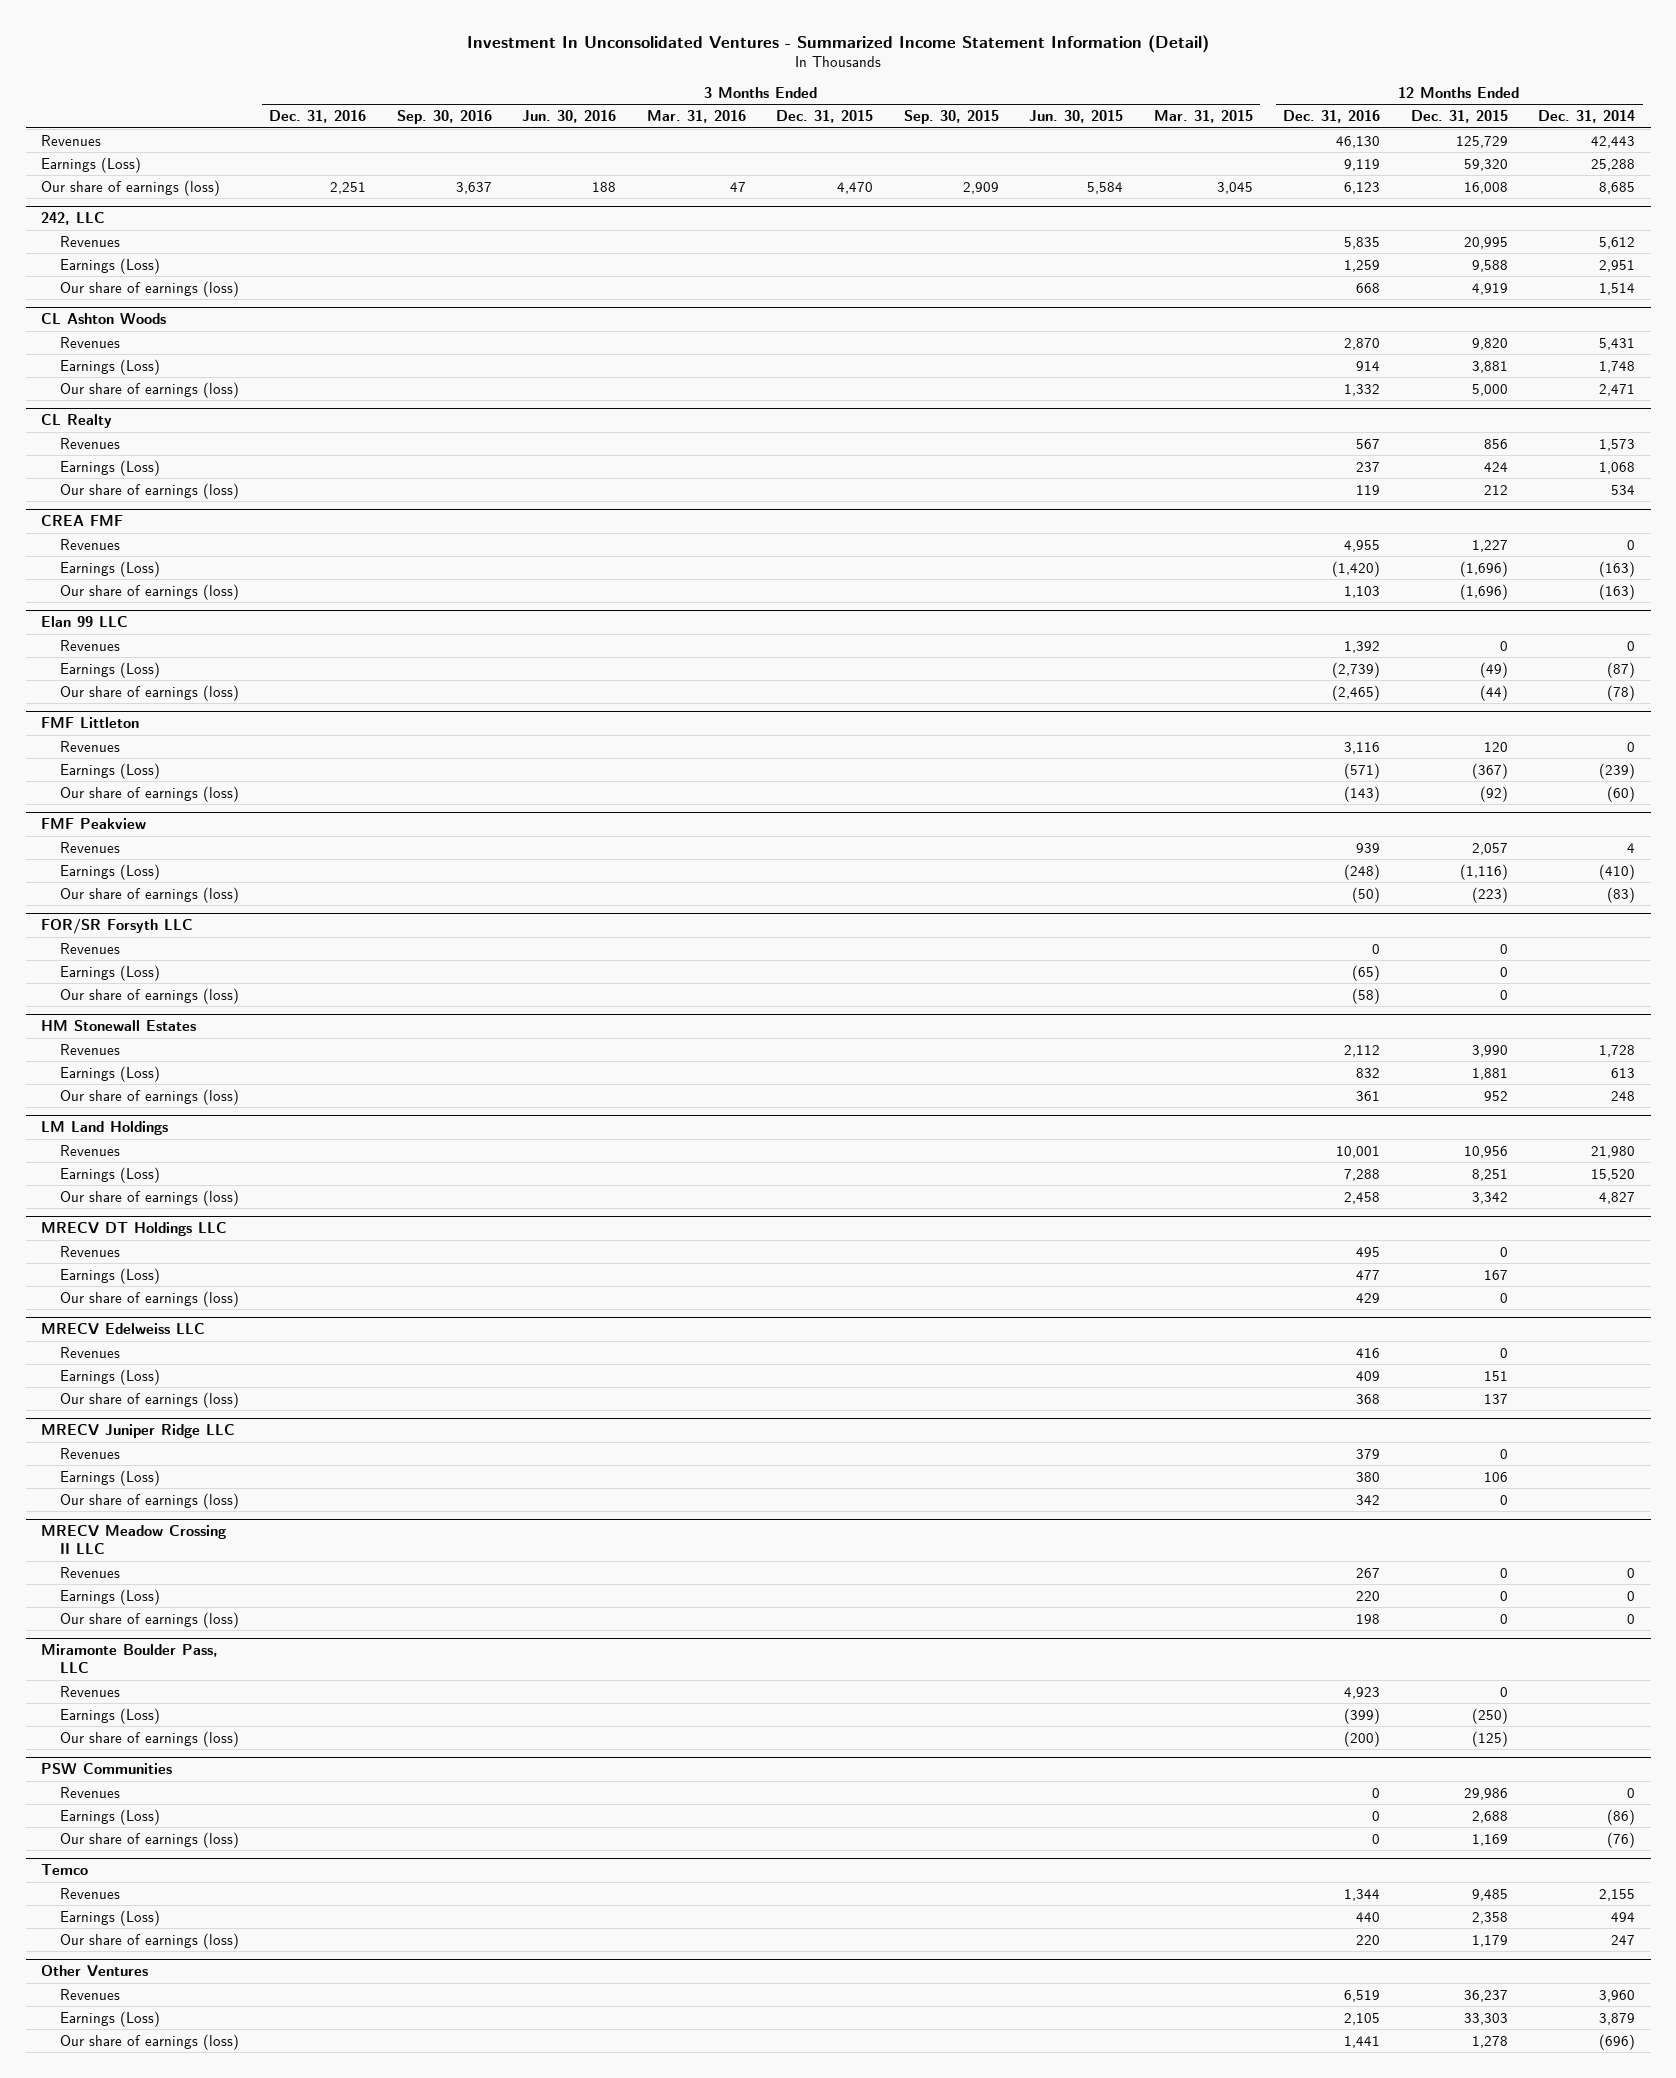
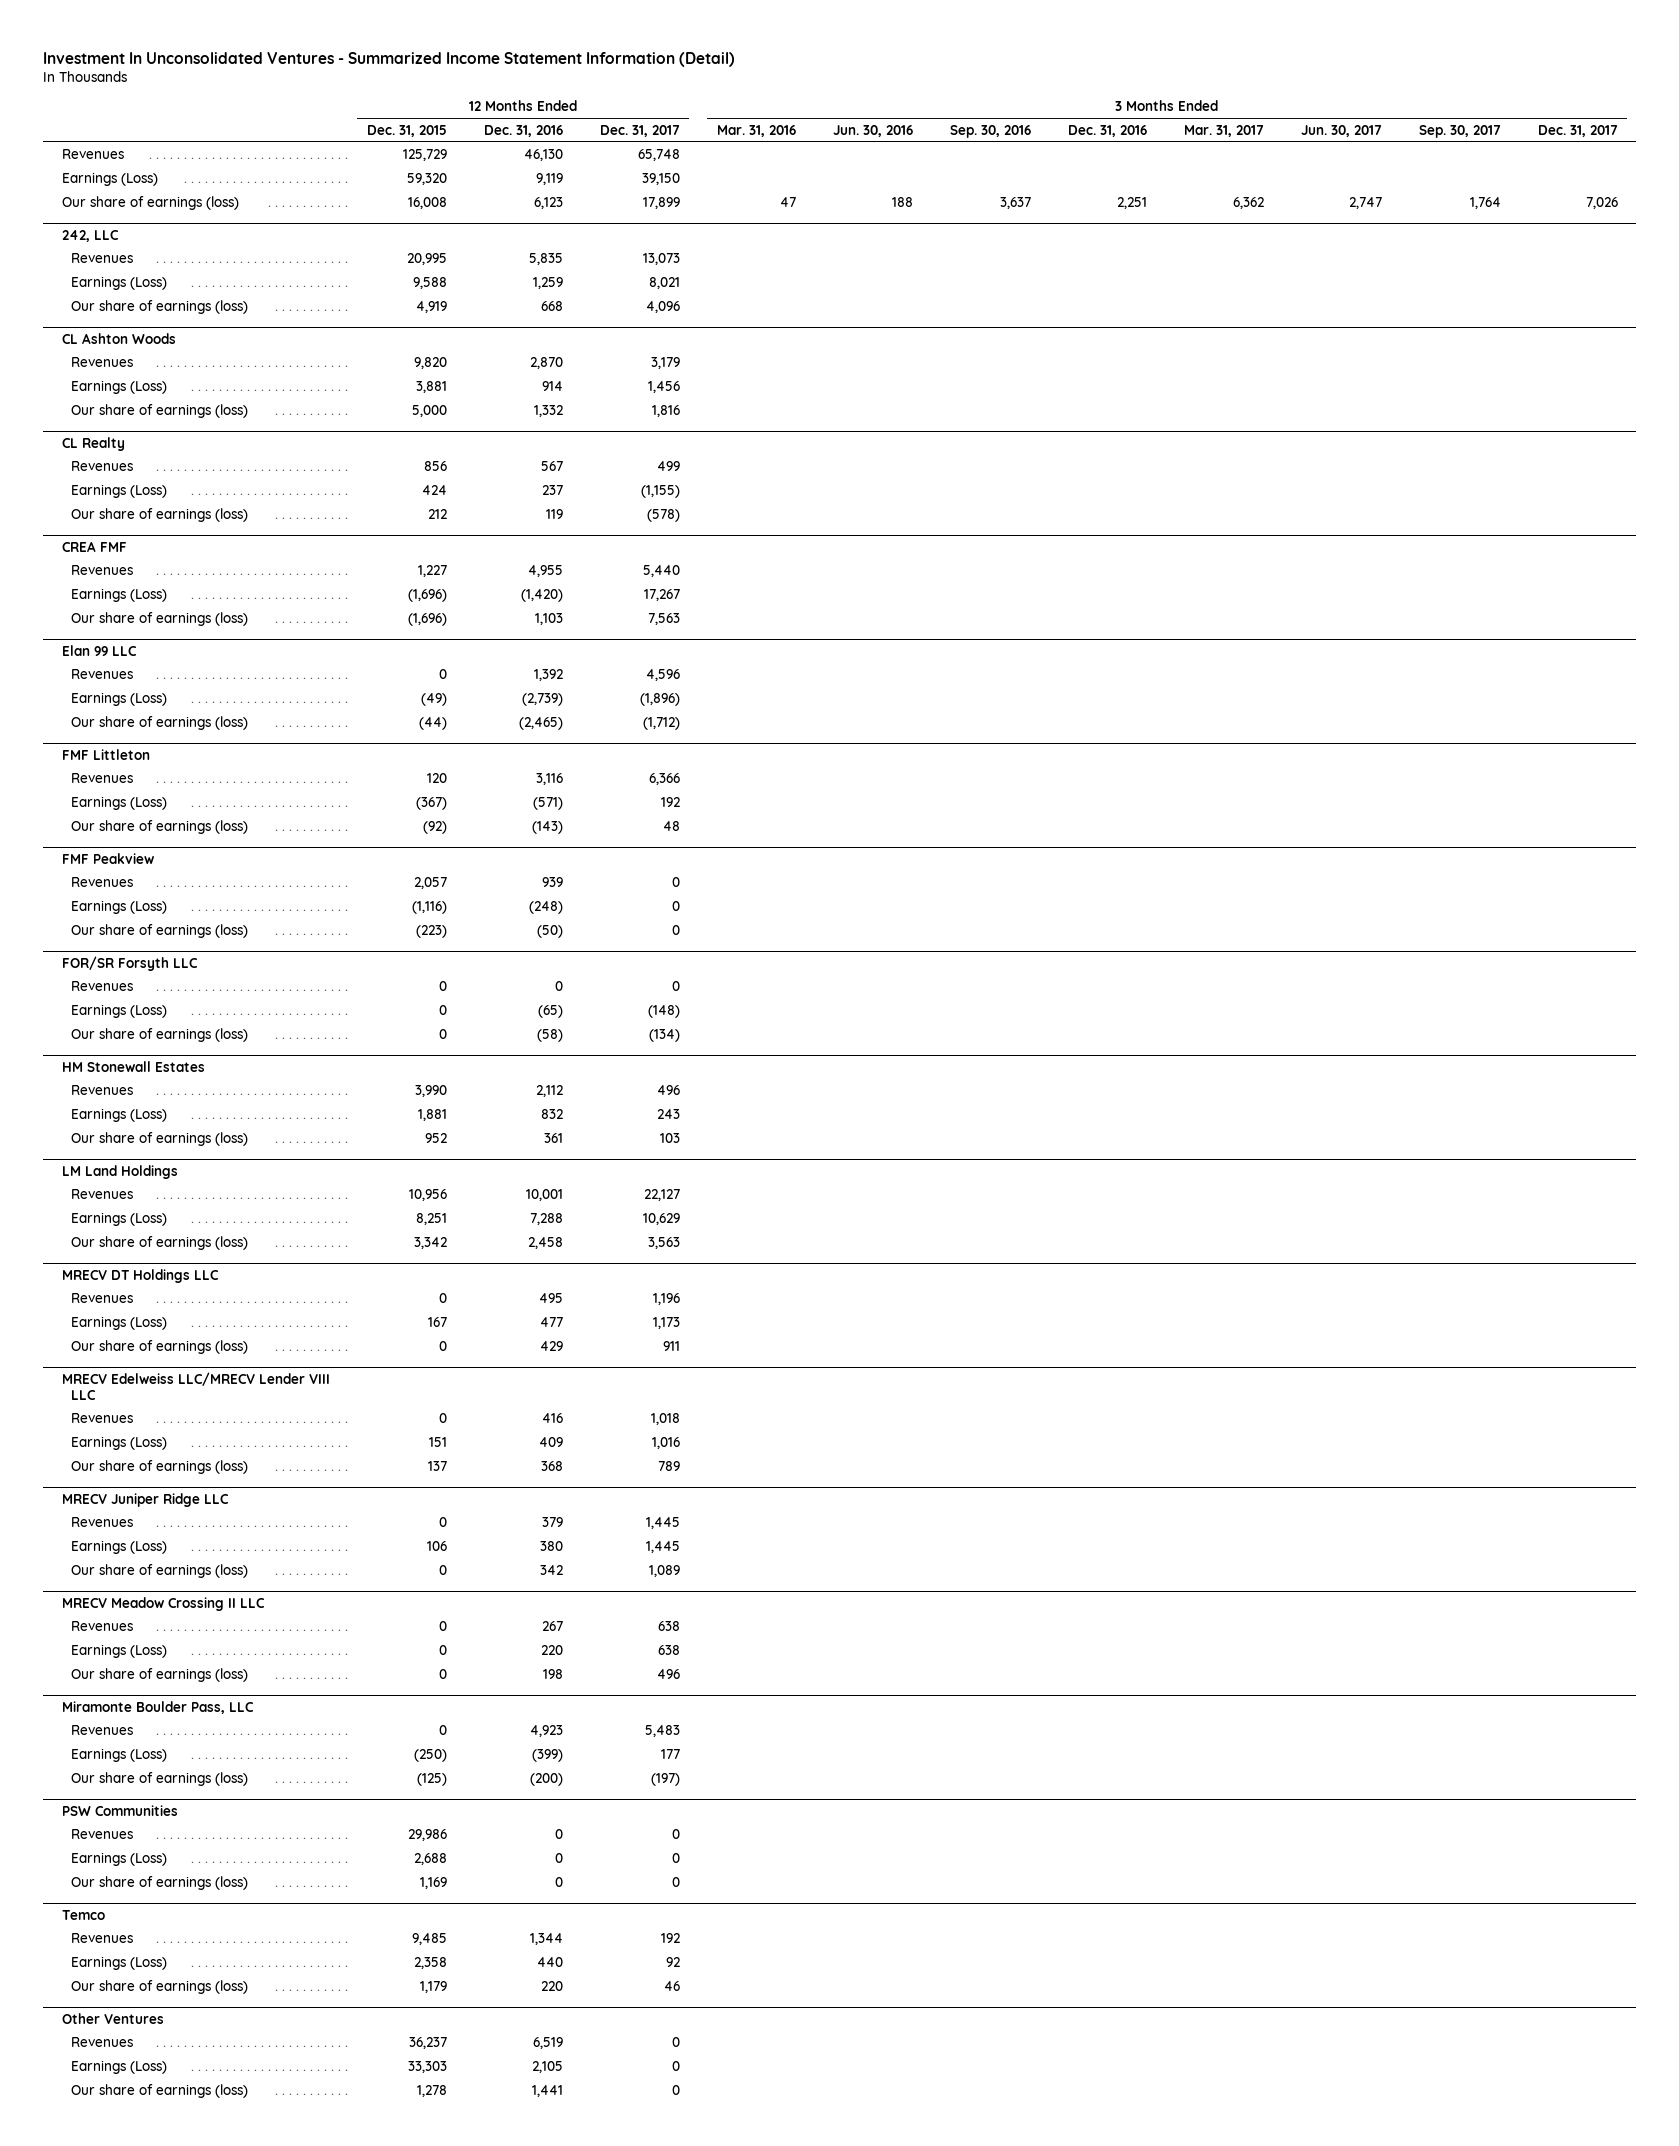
[776,110,874,124] Dec. 31, 2015 -> none
[903,110,999,125] Sep. 30, 2015 -> none
[1029,110,1124,124] Jun. 30, 2015 -> none
[1153,110,1253,124] Mar. 31, 2015 -> none
[1538,110,1636,124] Dec. 31, 2014 -> none
none -> [599,124,680,137] Dec. 31, 2017
none -> [1183,124,1264,137] Mar. 31, 2017
none -> [1300,124,1382,137] Jun. 30, 2017
none -> [1418,124,1501,138] Sep. 30, 2017
none -> [1537,124,1618,137] Dec. 31, 2017
[41,1323,206,1336] MRECV Edelweiss LLC -> [61,1371,330,1400] MRECV Edelweiss LLC/MRECV Lender VIII LLC

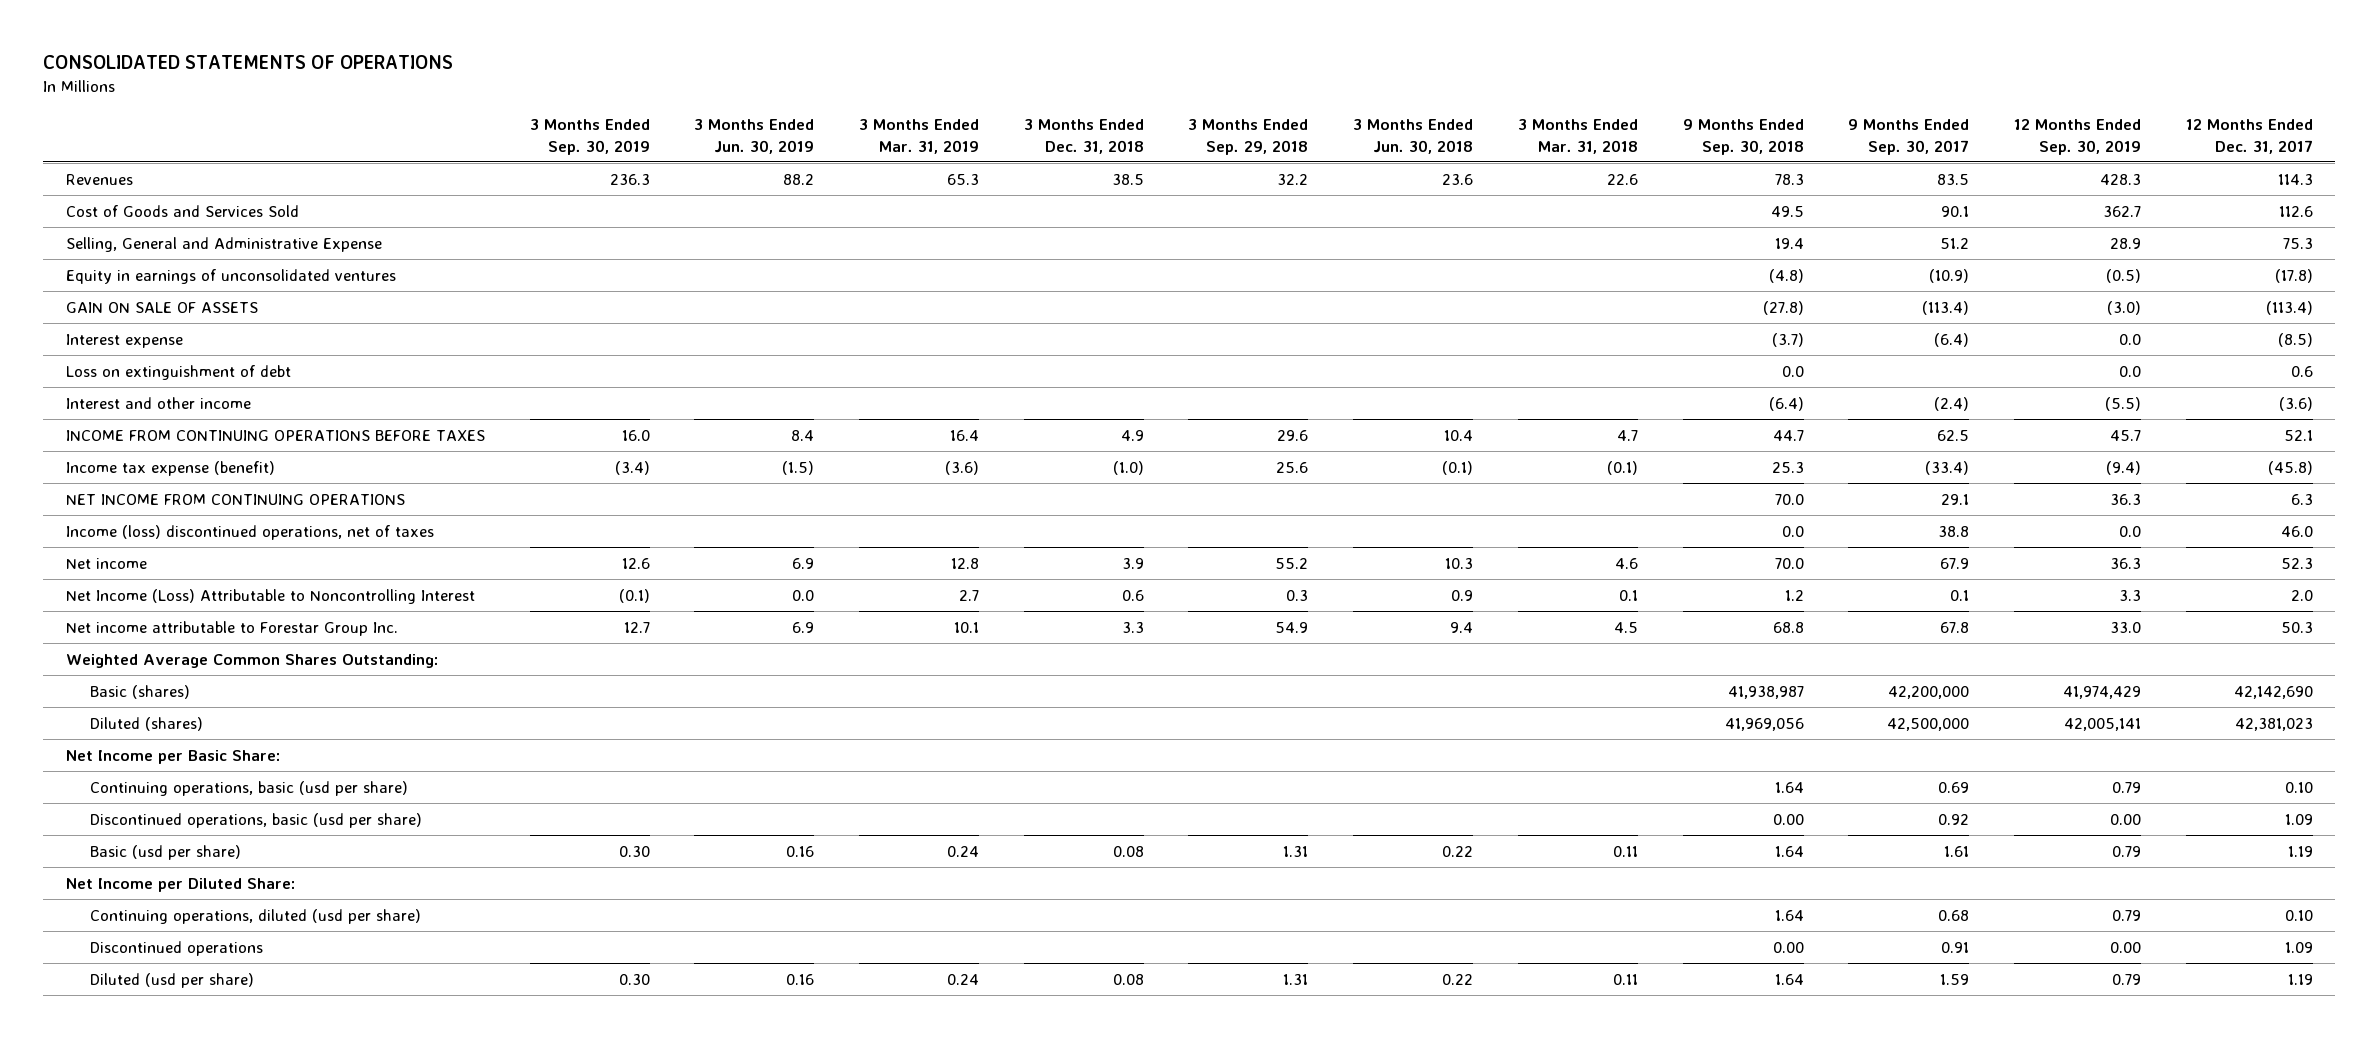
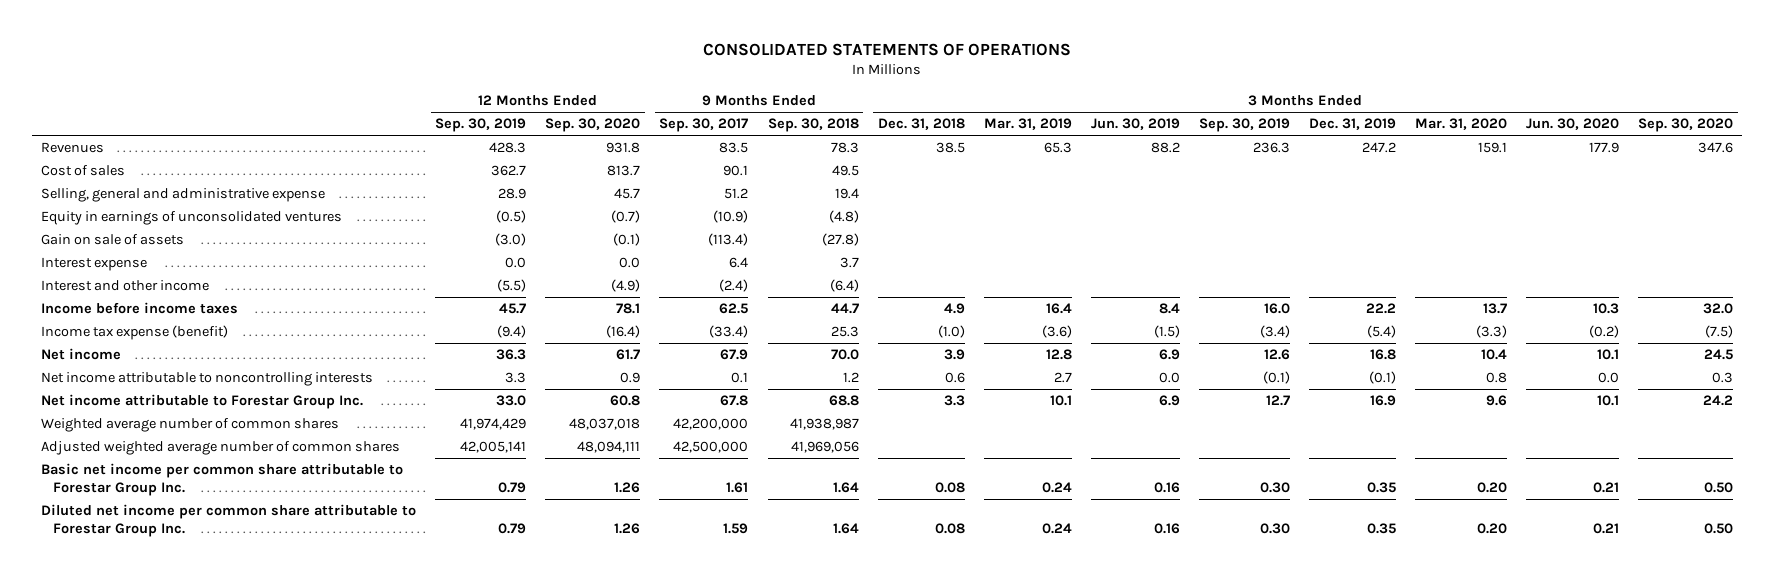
[1188,119,1309,155] 3 Months Ended Sep. 29, 2018 -> none
[1353,119,1474,154] 3 Months Ended Jun. 30, 2018 -> none
[1517,119,1638,154] 3 Months Ended Mar. 31, 2018 -> none
[2185,119,2313,154] 12 Months Ended Dec. 31, 2017 -> none
none -> [545,118,641,133] Sep. 30, 2020
none -> [1308,118,1396,131] Dec. 31, 2019
none -> [1414,118,1507,131] Mar. 31, 2020
none -> [1525,118,1619,131] Jun. 30, 2020
none -> [1637,118,1733,133] Sep. 30, 2020
[65,204,299,217] Cost of Goods and Services Sold -> [41,165,126,177] Cost of sales
[65,236,382,252] Selling, General and Administrative Expense -> [41,188,326,203] Selling, general and administrative expense
[65,364,291,380] Loss on extinguishment of debt -> none
[65,301,258,313] GAIN ON SALE OF ASSETS -> [41,234,185,246] Gain on sale of assets
[1771,332,1804,347] (3.7) -> [839,257,859,269] 3.7
[1934,332,1970,347] (6.4) -> [729,257,749,269] 6.4
[65,429,485,441] INCOME FROM CONTINUING OPERATIONS BEFORE TAXES -> [41,302,239,315] Income before income taxes
[65,493,405,505] NET INCOME FROM CONTINUING OPERATIONS -> none
[65,524,434,540] Income (loss) discontinued operations, net of taxes -> none
[65,588,475,604] Net Income (Loss) Attributable to Noncontrolling Interest -> [41,372,374,387] Net income attributable to noncontrolling interests
[65,653,438,668] Weighted Average Common Shares Outstanding: -> none
[65,749,280,764] Net Income per Basic Share: -> none
[89,780,408,796] Continuing operations, basic (usd per share) -> none
[89,812,422,828] Discontinued operations, basic (usd per share) -> none
[65,877,295,892] Net Income per Diluted Share: -> none
[89,908,421,924] Continuing operations, diluted (usd per share) -> none
[89,940,263,956] Discontinued operations -> none
[89,684,190,699] Basic (shares) -> [41,418,340,433] Weighted average number of common shares
[89,716,203,731] Diluted (shares) -> [41,441,401,456] Adjusted weighted average number of common shares
[89,844,241,860] Basic (usd per share) -> [41,463,404,497] Basic net income per common share attributable to Forestar Group Inc.
[89,972,254,988] Diluted (usd per share) -> [41,504,417,538] Diluted net income per common share attributable to Forestar Group Inc.

